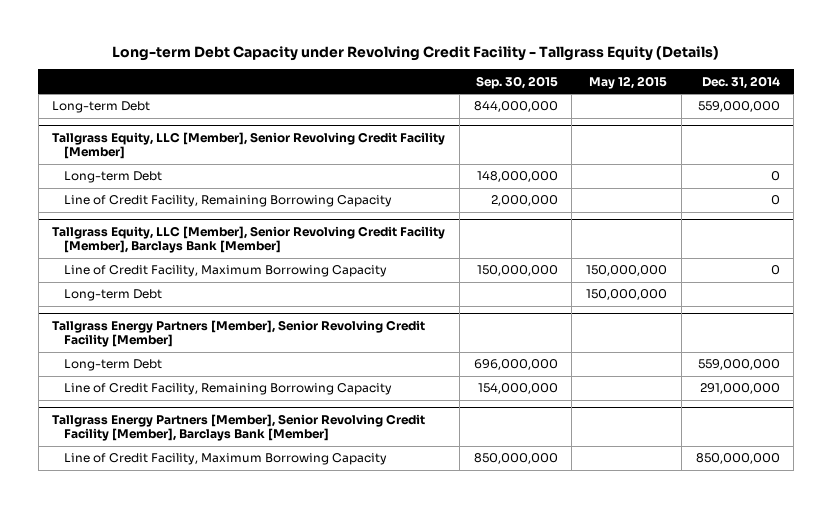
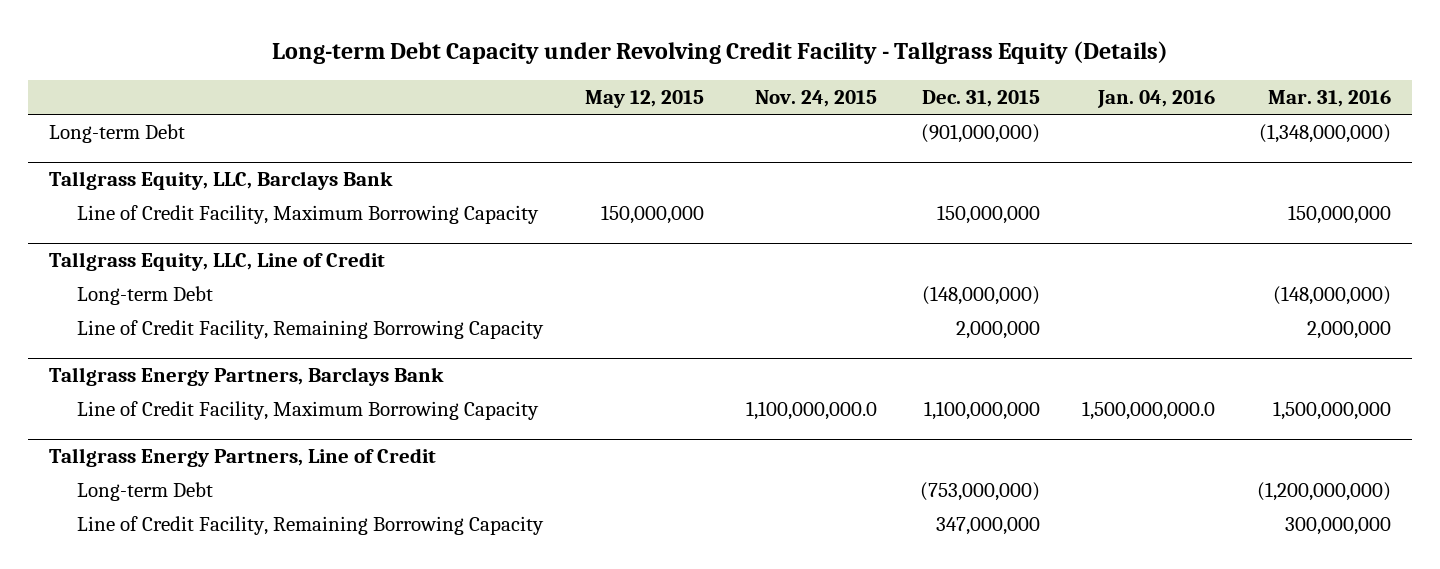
[475,75,558,89] Sep. 30, 2015 -> none
[701,75,780,89] Dec. 31, 2014 -> none
none -> [755,89,878,107] Nov. 24, 2015
none -> [921,89,1040,107] Dec. 31, 2015
none -> [1097,89,1216,108] Jan. 04, 2016
none -> [1268,89,1392,107] Mar. 31, 2016
[52,131,446,160] Tallgrass Equity, LLC [Member], Senior Revolving Credit Facility [Member] -> none
[64,171,163,184] Long-term Debt -> none
[64,195,393,208] Line of Credit Facility, Remaining Borrowing Capacity -> none
[52,225,446,254] Tallgrass Equity, LLC [Member], Senior Revolving Credit Facility [Member], Barclays Bank [Member] -> [48,171,393,191] Tallgrass Equity, LLC, Barclays Bank
[64,289,163,302] Long-term Debt -> none
[52,319,426,348] Tallgrass Energy Partners [Member], Senior Revolving Credit Facility [Member] -> none
[64,359,163,372] Long-term Debt -> none
[64,383,393,396] Line of Credit Facility, Remaining Borrowing Capacity -> none
none -> [48,252,385,272] Tallgrass Equity, LLC, Line of Credit
none -> [76,286,213,306] Long-term Debt
none -> [76,320,544,340] Line of Credit Facility, Remaining Borrowing Capacity
[52,413,426,442] Tallgrass Energy Partners [Member], Senior Revolving Credit Facility [Member], Barclays Bank [Member] -> [48,367,444,387] Tallgrass Energy Partners, Barclays Bank
none -> [48,448,436,468] Tallgrass Energy Partners, Line of Credit
none -> [76,482,213,502] Long-term Debt
none -> [76,516,544,536] Line of Credit Facility, Remaining Borrowing Capacity

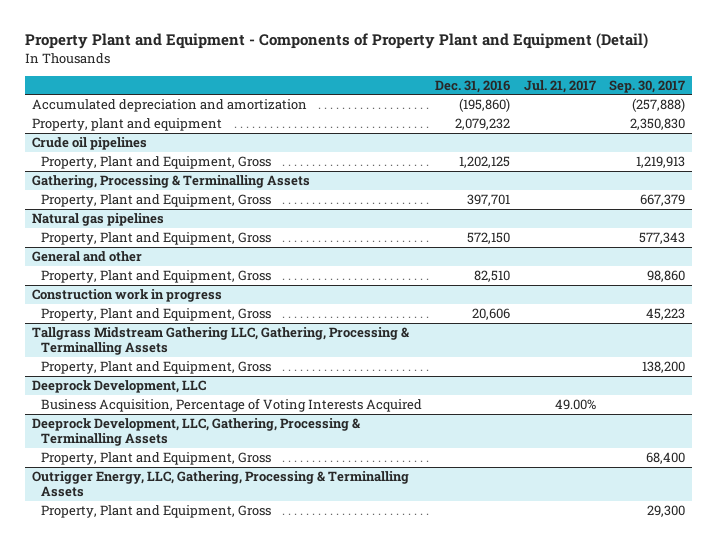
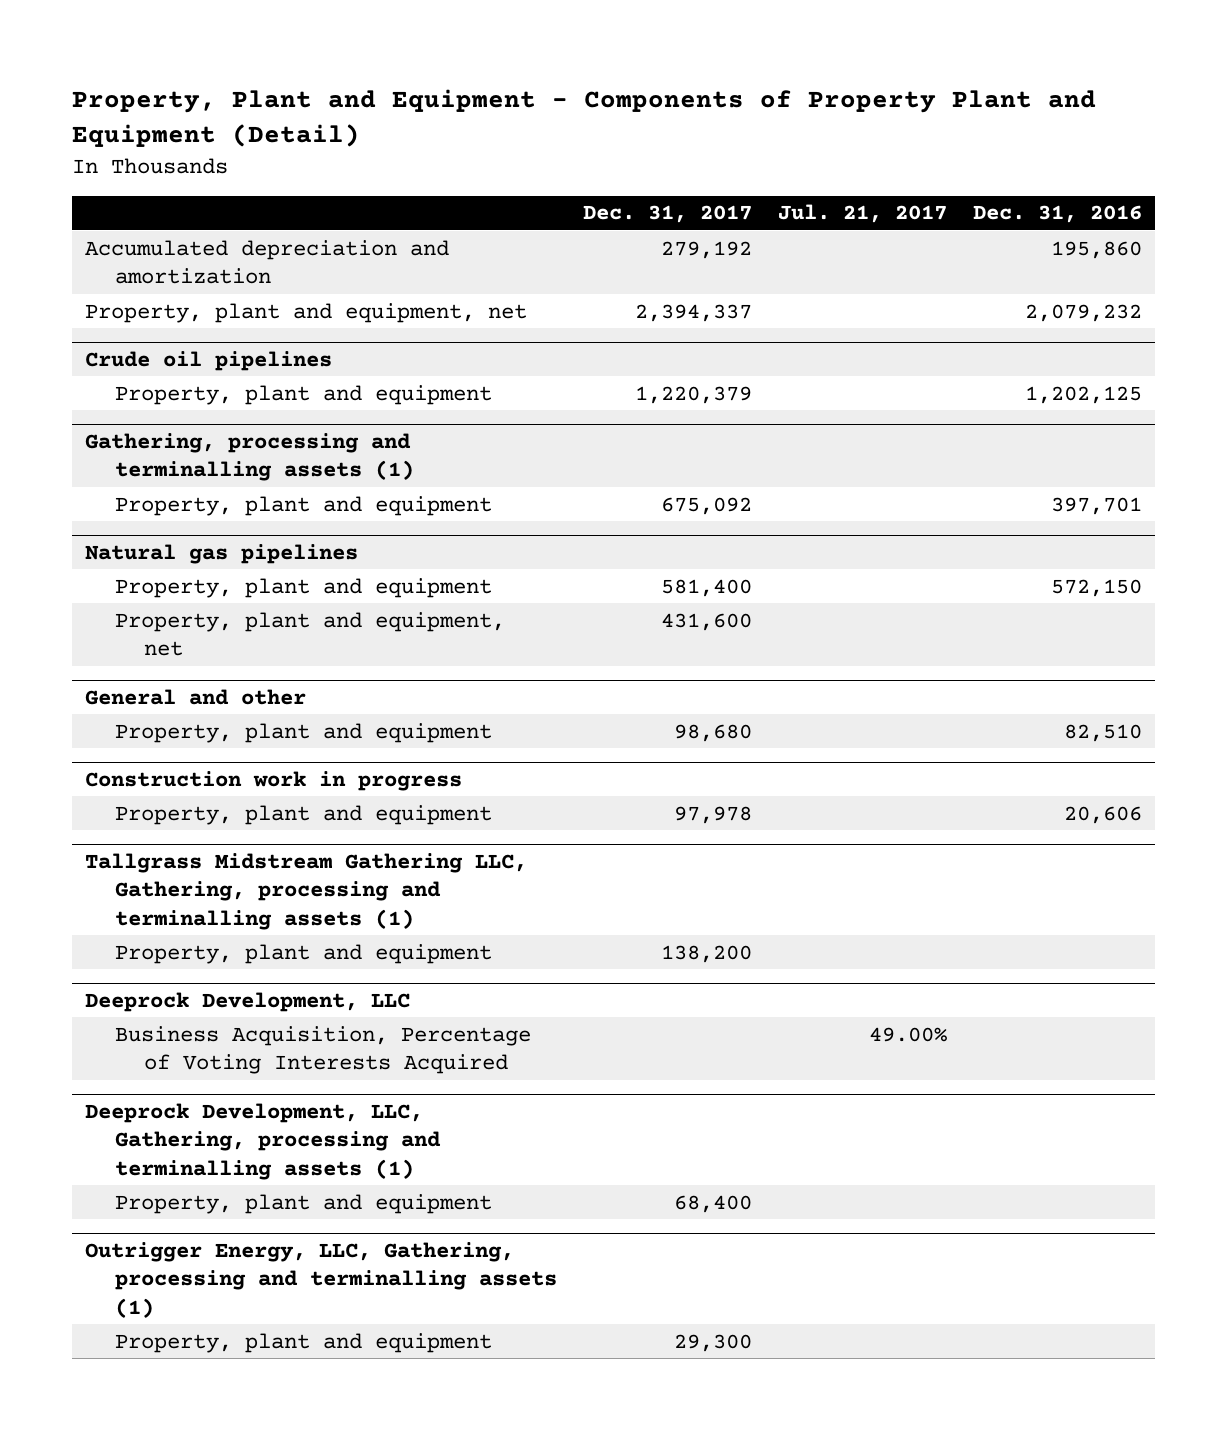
[24,33,648,50] Property Plant and Equipment - Components of Property Plant and Equipment (Detail) -> [72,89,1097,148] Property, Plant and Equipment - Components of Property Plant and Equipment (Detail)
[609,79,686,93] Sep. 30, 2017 -> none
none -> [582,205,752,224] Dec. 31, 2017
[459,98,511,113] (195,860) -> [1051,240,1143,259] 195,860
[31,118,222,132] Property, plant and equipment -> [85,302,528,323] Property, plant and equipment, net
[40,156,271,170] Property, Plant and Equipment, Gross -> [114,384,492,405] Property, plant and equipment
[31,175,310,189] Gathering, Processing & Terminalling Assets -> [85,432,414,482] Gathering, processing and terminalling assets (1)
[40,194,271,208] Property, Plant and Equipment, Gross -> [114,495,492,516] Property, plant and equipment
[40,232,271,246] Property, Plant and Equipment, Gross -> [114,577,492,598] Property, plant and equipment
none -> [114,611,505,657] Property, plant and equipment, net
[40,270,271,284] Property, Plant and Equipment, Gross -> [114,722,492,743] Property, plant and equipment
[40,308,271,322] Property, Plant and Equipment, Gross -> [114,804,492,825] Property, plant and equipment
[31,327,410,356] Tallgrass Midstream Gathering LLC, Gathering, Processing & Terminalling Assets -> [85,852,528,931] Tallgrass Midstream Gathering LLC, Gathering, processing and terminalling assets (1)
[40,361,271,375] Property, Plant and Equipment, Gross -> [114,943,492,964] Property, plant and equipment
[31,418,361,447] Deeprock Development, LLC, Gathering, Processing & Terminalling Assets -> [85,1102,441,1181] Deeprock Development, LLC, Gathering, processing and terminalling assets (1)
[40,452,271,466] Property, Plant and Equipment, Gross -> [114,1193,492,1214] Property, plant and equipment
[31,471,409,498] Outrigger Energy, LLC, Gathering, Processing & Terminalling Assets -> [85,1241,557,1319] Outrigger Energy, LLC, Gathering, processing and terminalling assets (1)
[40,505,271,519] Property, Plant and Equipment, Gross -> [114,1332,492,1353] Property, plant and equipment

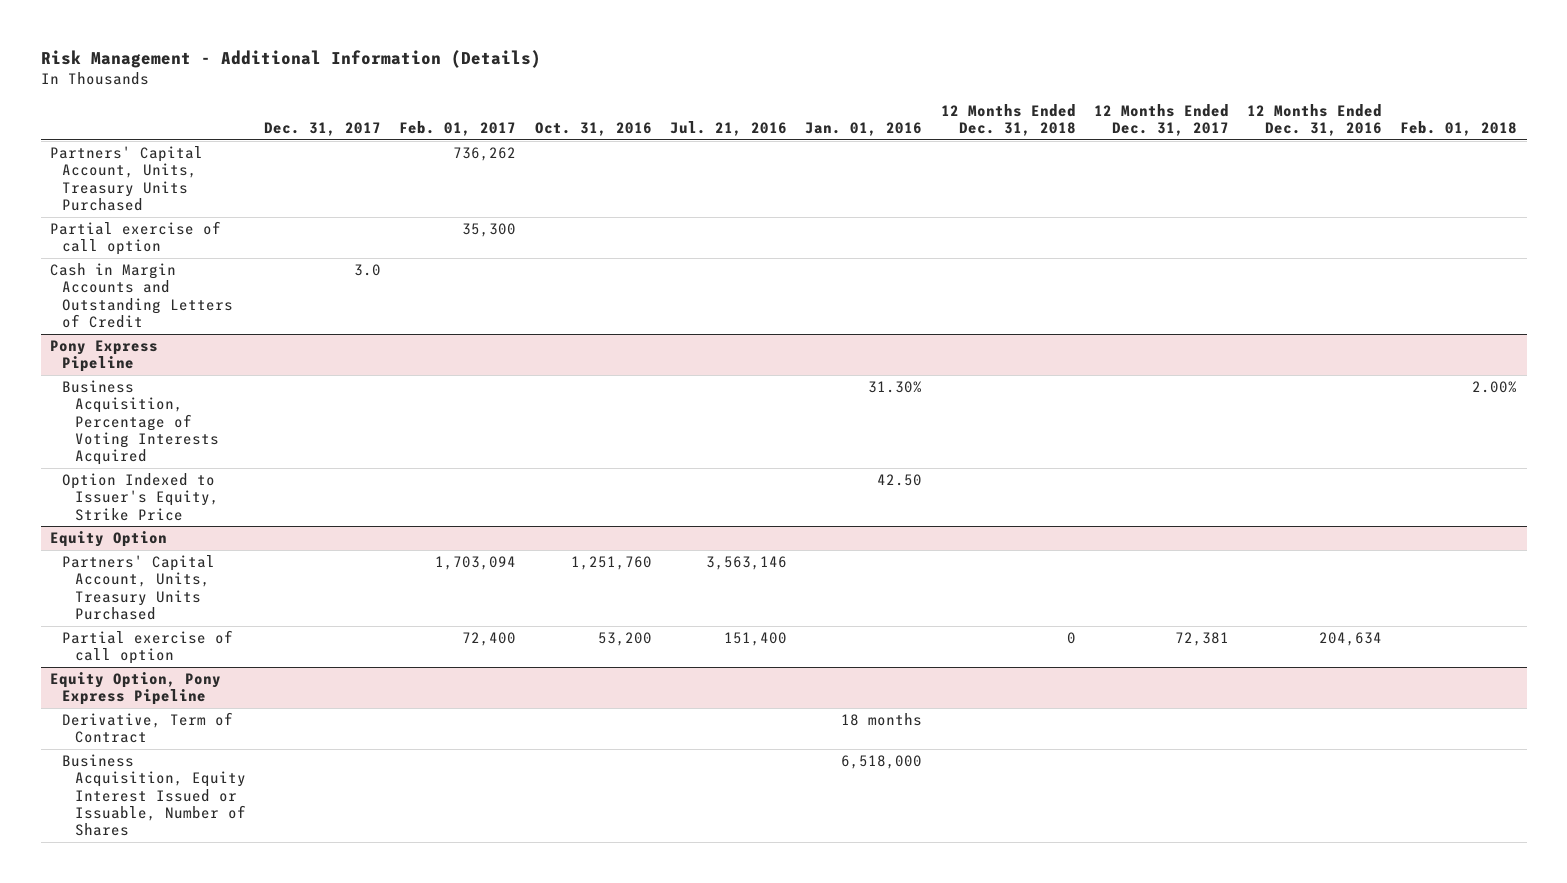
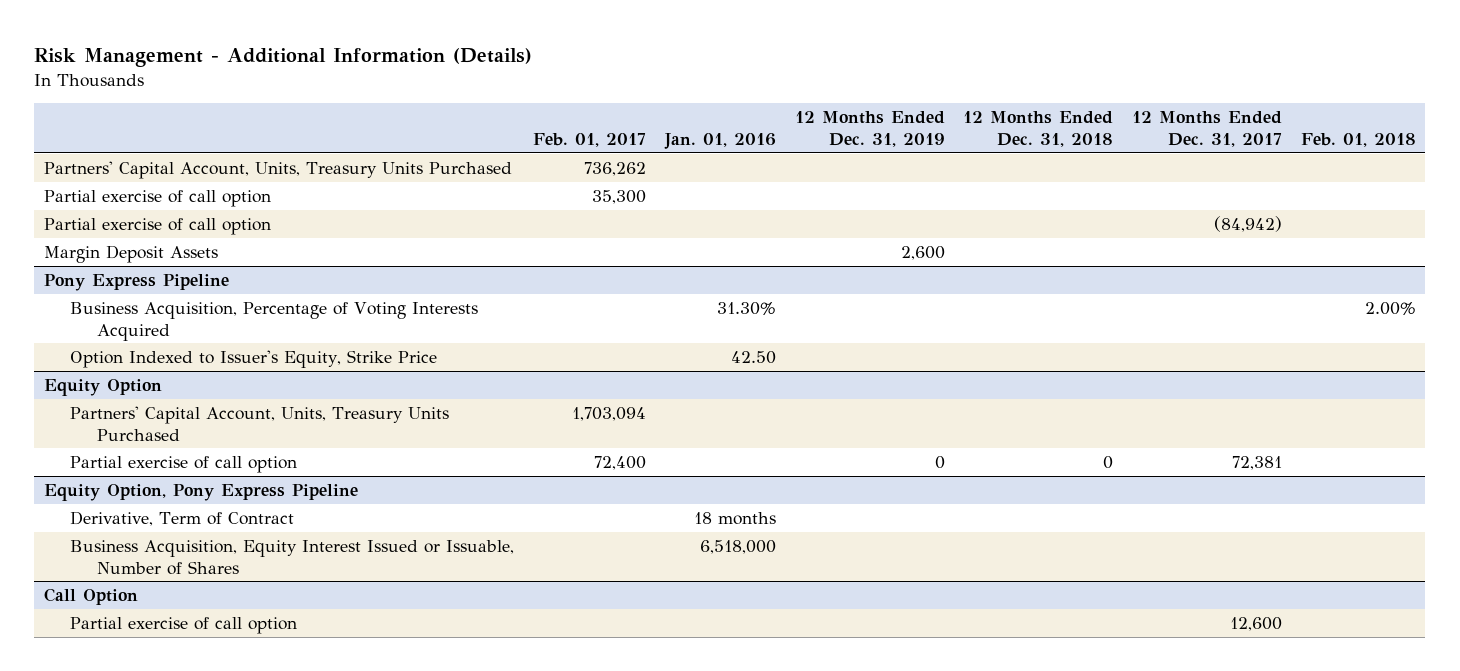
[264,122,382,137] Dec. 31, 2017 -> none
[534,122,652,137] Oct. 31, 2016 -> none
[669,121,787,137] Jul. 21, 2016 -> none
[1247,103,1383,137] 12 Months Ended Dec. 31, 2016 -> none
none -> [794,111,945,147] 12 Months Ended Dec. 31, 2019
[49,263,234,329] Cash in Margin Accounts and Outstanding Letters of Credit -> none
none -> [43,217,271,235] Partial exercise of call option
none -> [43,244,218,263] Margin Deposit Assets
none -> [43,587,138,605] Call Option
none -> [70,616,298,634] Partial exercise of call option

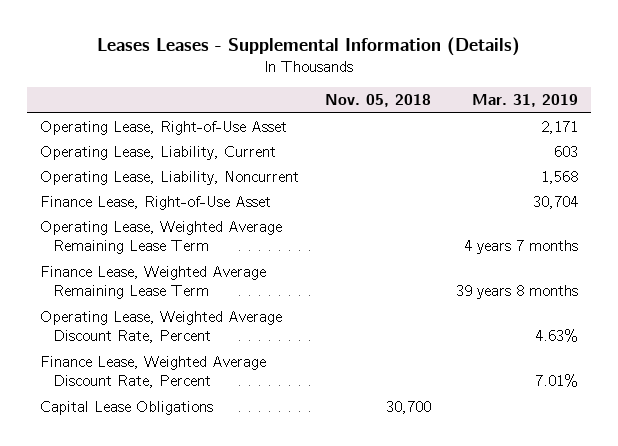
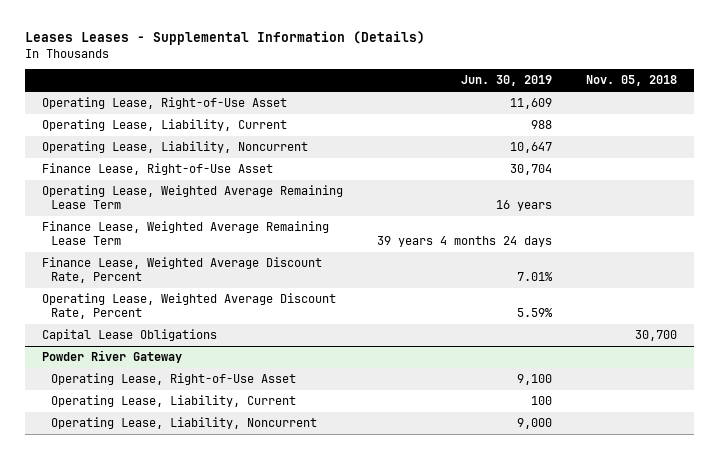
[472,94,579,108] Mar. 31, 2019 -> none
none -> [460,75,552,87] Jun. 30, 2019
[39,311,282,344] Operating Lease, Weighted Average Discount Rate, Percent -> [41,293,336,319] Operating Lease, Weighted Average Discount Rate, Percent
none -> [41,350,182,364] Powder River Gateway
none -> [50,373,296,386] Operating Lease, Right-of-Use Asset
none -> [50,395,296,408] Operating Lease, Liability, Current
none -> [50,417,317,430] Operating Lease, Liability, Noncurrent

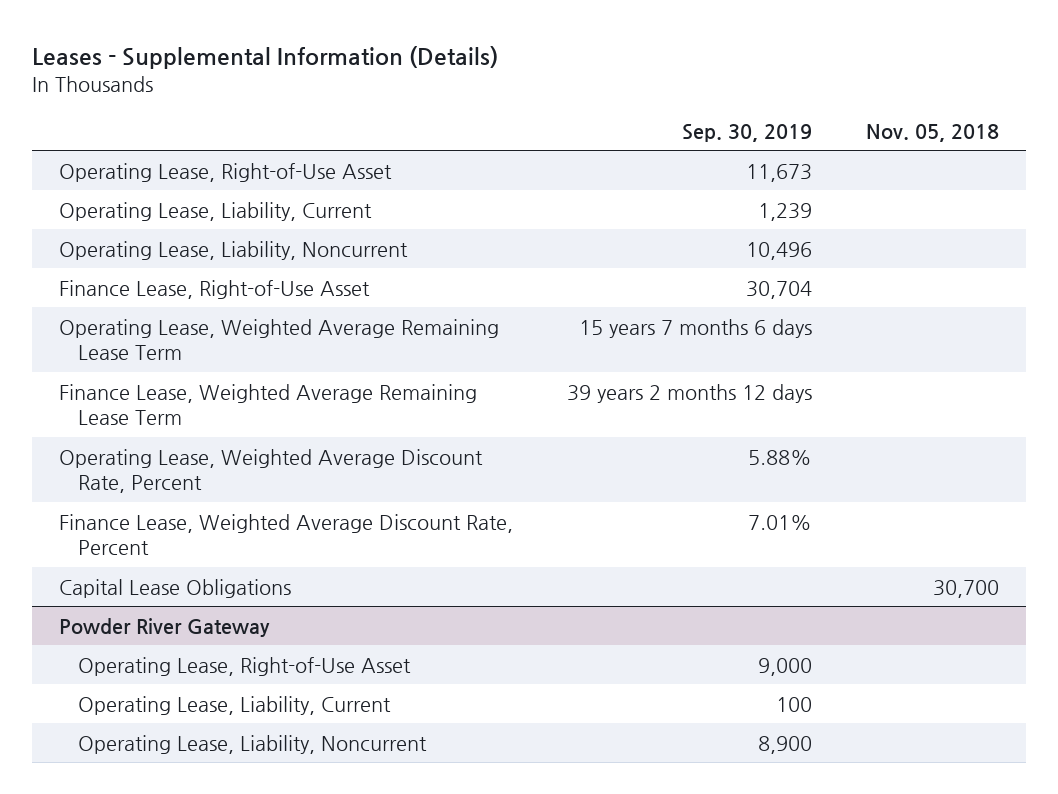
[24,31,425,46] Leases Leases - Supplemental Information (Details) -> [32,45,499,69] Leases - Supplemental Information (Details)
[460,75,552,87] Jun. 30, 2019 -> none
none -> [681,123,812,142] Sep. 30, 2019
[41,257,322,283] Finance Lease, Weighted Average Discount Rate, Percent -> [59,513,514,556] Finance Lease, Weighted Average Discount Rate, Percent

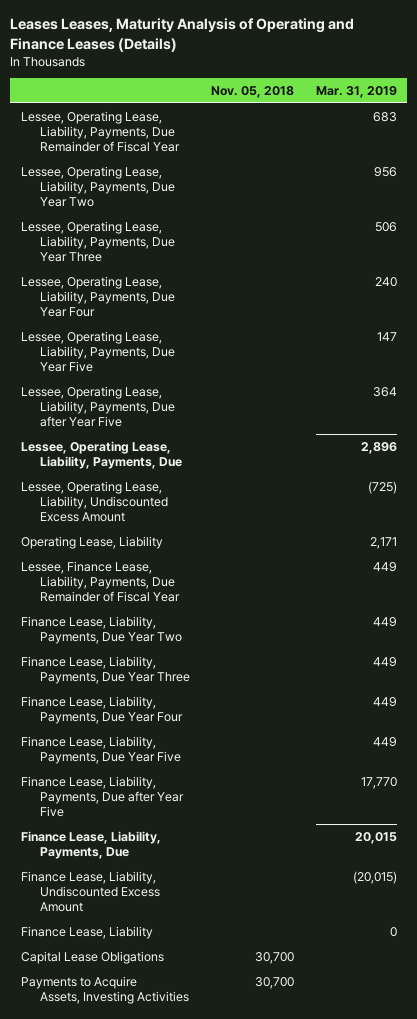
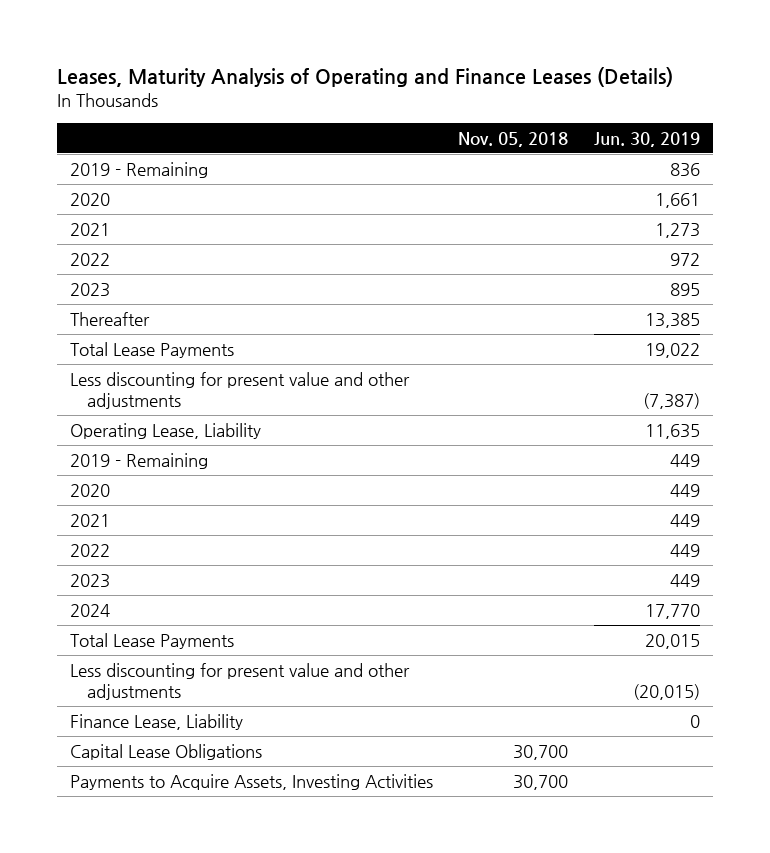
[10,18,355,52] Leases Leases, Maturity Analysis of Operating and Finance Leases (Details) -> [57,67,674,88] Leases, Maturity Analysis of Operating and Finance Leases (Details)
[315,85,397,98] Mar. 31, 2019 -> none
none -> [593,131,700,147] Jun. 30, 2019
[20,110,181,152] Lessee, Operating Lease, Liability, Payments, Due Remainder of Fiscal Year -> [69,161,208,178] 2019 - Remaining
[20,165,176,207] Lessee, Operating Lease, Liability, Payments, Due Year Two -> [69,192,110,206] 2020
[20,220,176,262] Lessee, Operating Lease, Liability, Payments, Due Year Three -> [69,222,110,236] 2021
[20,275,176,317] Lessee, Operating Lease, Liability, Payments, Due Year Four -> [69,252,110,266] 2022
[20,330,176,372] Lessee, Operating Lease, Liability, Payments, Due Year Five -> [69,282,110,297] 2023
[20,385,176,427] Lessee, Operating Lease, Liability, Payments, Due after Year Five -> [69,311,150,326] Thereafter
[20,440,183,469] Lessee, Operating Lease, Liability, Payments, Due -> [69,341,234,358] Total Lease Payments
[20,480,169,522] Lessee, Operating Lease, Liability, Undiscounted Excess Amount -> [69,371,410,410] Less discounting for present value and other adjustments
[20,560,181,602] Lessee, Finance Lease, Liability, Payments, Due Remainder of Fiscal Year -> [69,452,208,469] 2019 - Remaining
[20,615,183,644] Finance Lease, Liability, Payments, Due Year Two -> [69,483,110,497] 2020
[20,655,191,684] Finance Lease, Liability, Payments, Due Year Three -> [69,513,110,527] 2021
[20,695,184,724] Finance Lease, Liability, Payments, Due Year Four -> [69,543,110,557] 2022
[20,735,182,764] Finance Lease, Liability, Payments, Due Year Five -> [69,573,110,588] 2023
[20,775,185,817] Finance Lease, Liability, Payments, Due after Year Five -> [69,603,110,617] 2024
[20,830,161,859] Finance Lease, Liability, Payments, Due -> [69,632,234,649] Total Lease Payments
[20,870,161,912] Finance Lease, Liability, Undiscounted Excess Amount -> [69,662,410,701] Less discounting for present value and other adjustments

